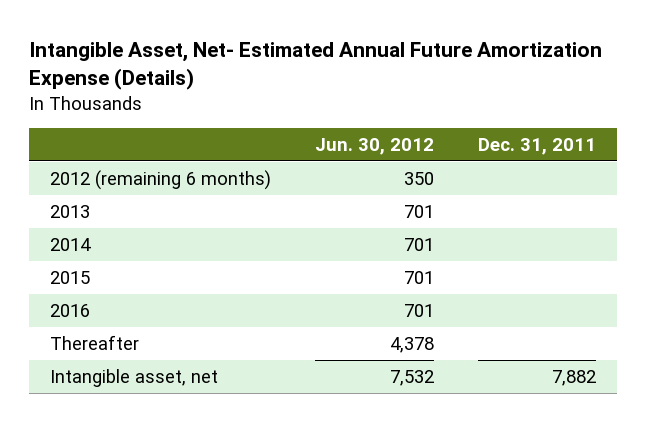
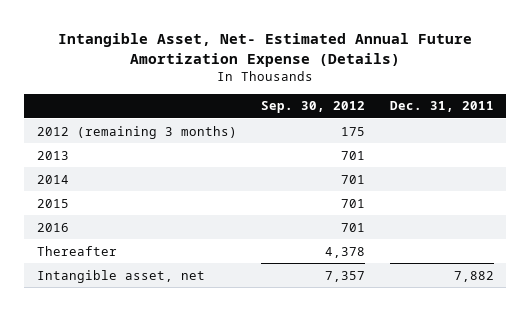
[314,137,434,155] Jun. 30, 2012 -> none
none -> [261,101,366,114] Sep. 30, 2012
[50,169,272,190] 2012 (remaining 6 months) -> [36,125,237,139] 2012 (remaining 3 months)

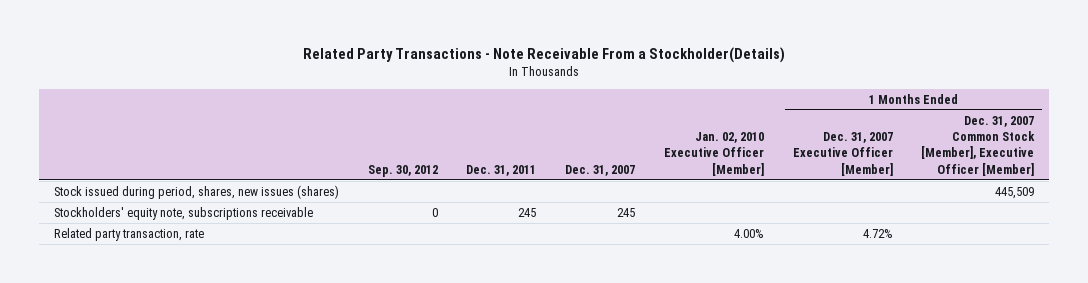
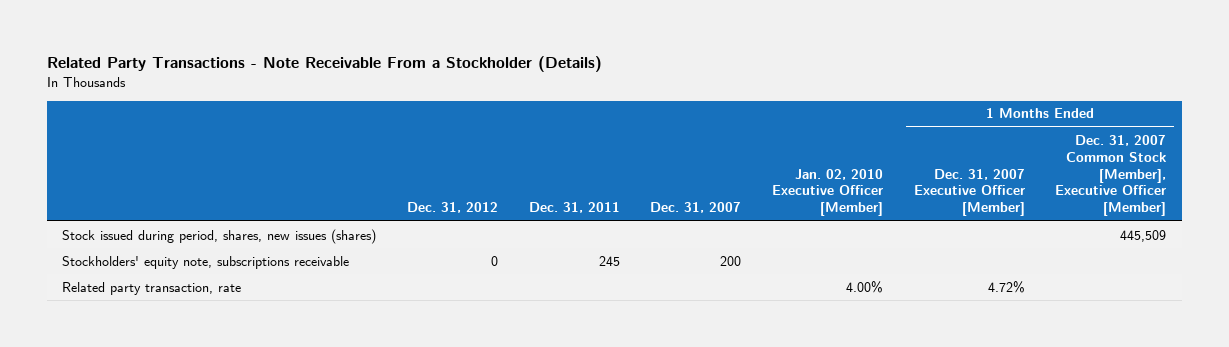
[303,47,786,64] Related Party Transactions - Note Receivable From a Stockholder(Details) -> [47,56,603,73] Related Party Transactions - Note Receivable From a Stockholder (Details)
[367,164,438,177] Sep. 30, 2012 -> none
none -> [407,202,499,214] Dec. 31, 2012
[617,207,636,217] 245 -> [720,255,742,266] 200

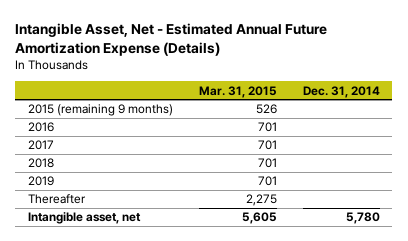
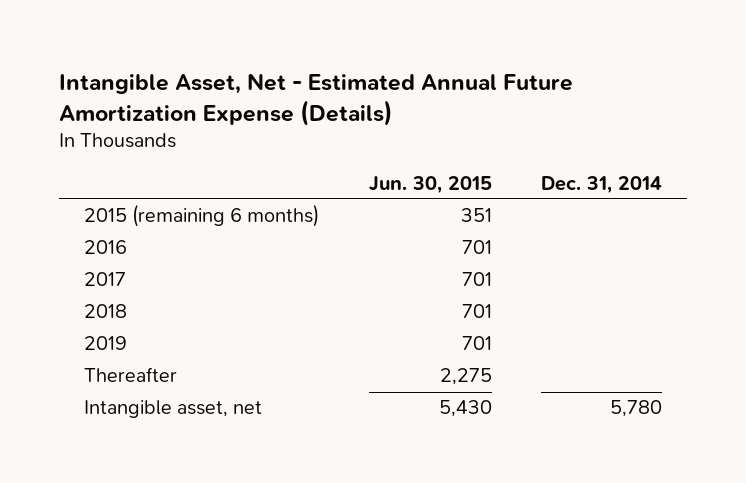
[198,85,277,98] Mar. 31, 2015 -> none
none -> [368,175,492,194] Jun. 30, 2015
[27,104,173,117] 2015 (remaining 9 months) -> [83,204,319,228] 2015 (remaining 6 months)

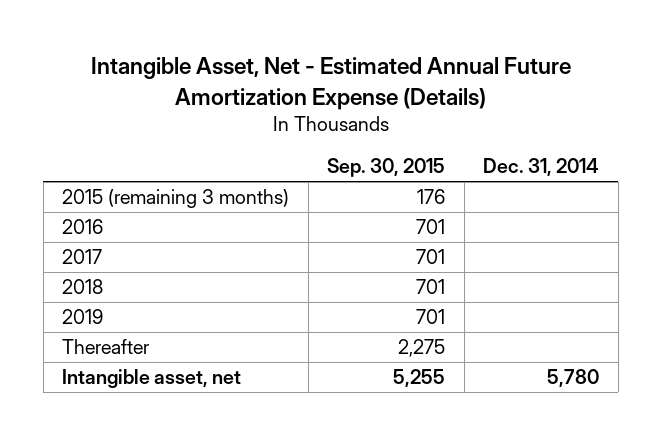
[368,175,492,194] Jun. 30, 2015 -> none
none -> [327,158,446,178] Sep. 30, 2015
[83,204,319,228] 2015 (remaining 6 months) -> [62,189,290,209] 2015 (remaining 3 months)

